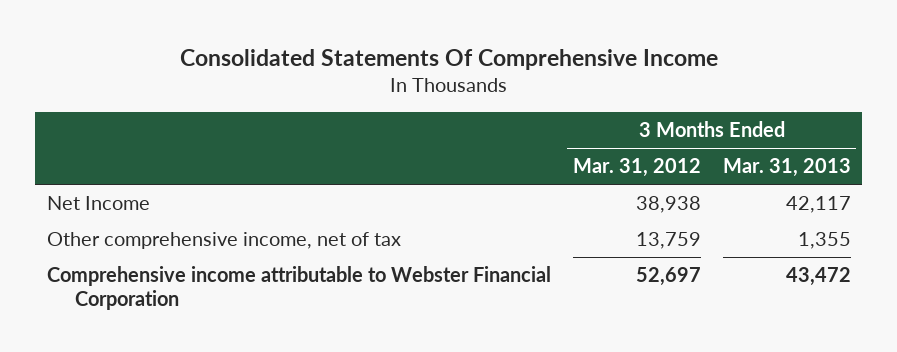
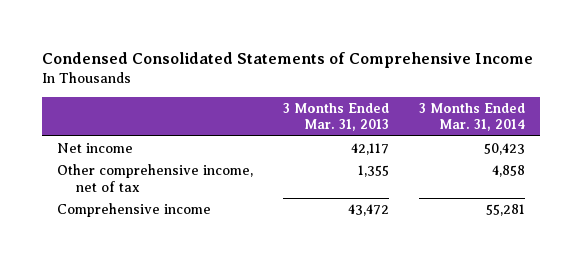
[179,48,718,70] Consolidated Statements Of Comprehensive Income -> [41,51,533,68] Condensed Consolidated Statements of Comprehensive Income
[572,158,701,178] Mar. 31, 2012 -> none
none -> [419,102,526,132] 3 Months Ended Mar. 31, 2014
[46,196,150,211] Net Income -> [56,142,133,153] Net income
[46,266,551,310] Comprehensive income attributable to Webster Financial Corporation -> [56,202,211,217] Comprehensive income

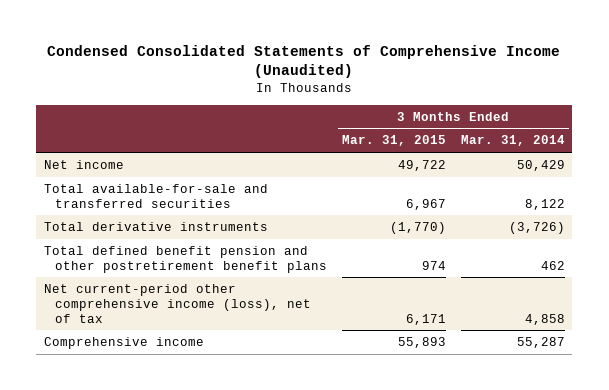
[41,51,533,68] Condensed Consolidated Statements of Comprehensive Income -> [47,44,561,79] Condensed Consolidated Statements of Comprehensive Income (Unaudited)
[283,102,390,132] 3 Months Ended Mar. 31, 2013 -> none
none -> [341,135,446,147] Mar. 31, 2015
[484,142,526,155] 50,423 -> [516,159,565,171] 50,429
none -> [43,183,268,208] Total available-for-sale and transferred securities
none -> [43,221,268,231] Total derivative instruments
none -> [43,245,327,273] Total defined benefit pension and other postretirement benefit plans
[56,163,253,192] Other comprehensive income, net of tax -> [43,283,311,323] Net current-period other comprehensive income (loss), net of tax
[486,203,526,216] 55,281 -> [516,336,565,348] 55,287

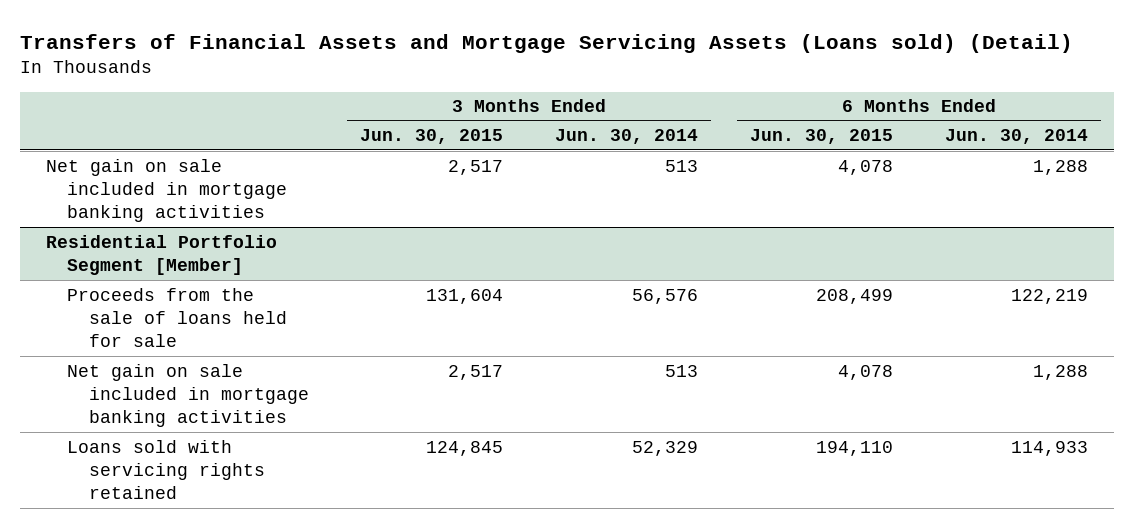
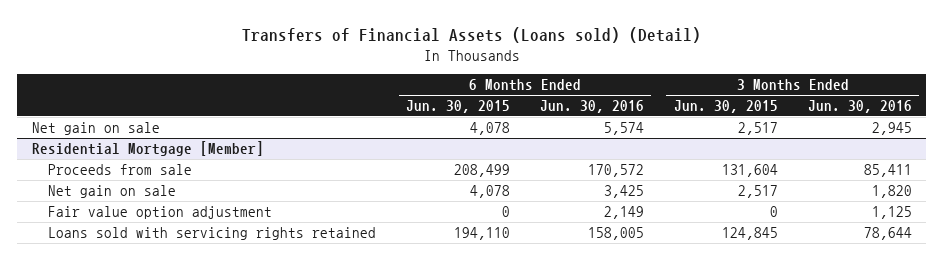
[20,33,1074,53] Transfers of Financial Assets and Mortgage Servicing Assets (Loans sold) (Detail) -> [241,26,701,43] Transfers of Financial Assets (Loans sold) (Detail)
[555,129,699,145] Jun. 30, 2014 -> none
[945,129,1089,145] Jun. 30, 2014 -> none
none -> [539,100,644,114] Jun. 30, 2016
none -> [807,100,912,114] Jun. 30, 2016
[46,234,278,276] Residential Portfolio Segment [Member] -> none
[46,158,288,223] Net gain on sale included in mortgage banking activities -> [32,122,161,136] Net gain on sale
none -> [32,141,265,157] Residential Mortgage [Member]
[67,287,287,348] Proceeds from the sale of loans held for sale -> [48,164,193,176] Proceeds from sale
[67,363,309,428] Net gain on sale included in mortgage banking activities -> [48,185,177,199] Net gain on sale
none -> [48,206,273,220] Fair value option adjustment

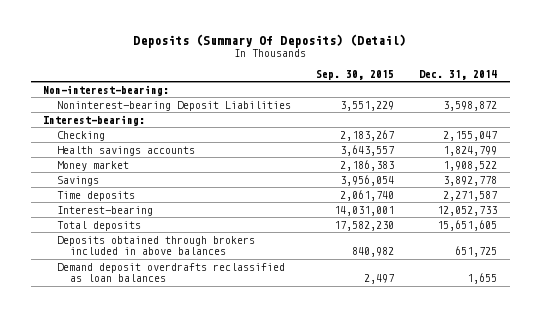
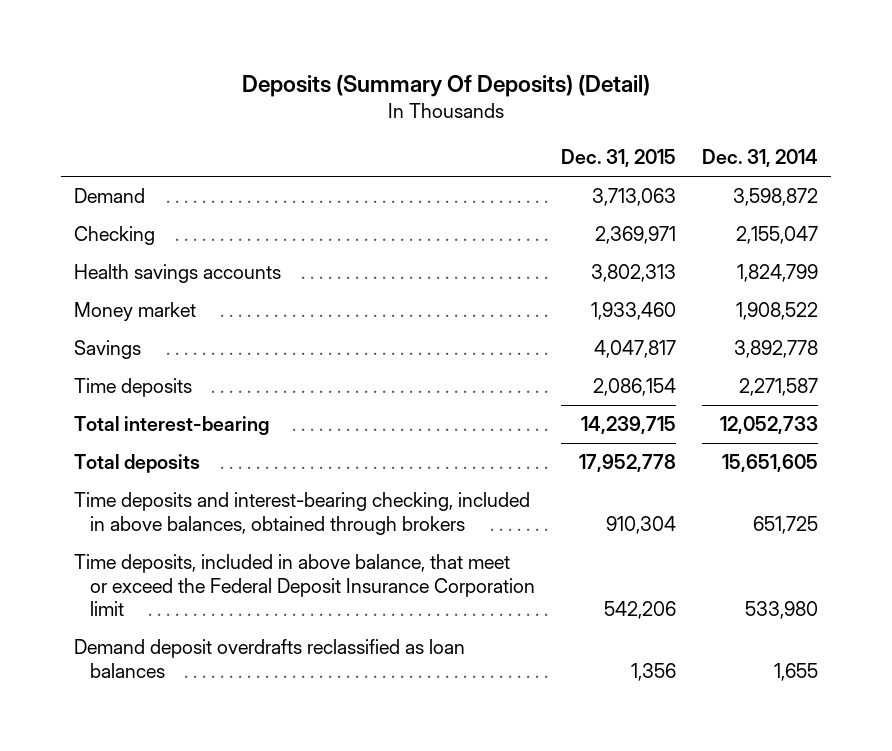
[315,70,394,81] Sep. 30, 2015 -> none
none -> [561,149,677,168] Dec. 31, 2015
[43,84,170,96] Non-interest-bearing: -> none
[43,114,146,126] Interest-bearing: -> none
[56,100,291,111] Noninterest-bearing Deposit Liabilities -> [74,188,146,204] Demand
[56,205,153,216] Interest-bearing -> [74,416,270,436] Total interest-bearing
[56,235,255,256] Deposits obtained through brokers included in above balances -> [74,492,531,535] Time deposits and interest-bearing checking, included in above balances, obtained through brokers
none -> [74,554,536,617] Time deposits, included in above balance, that meet or exceed the Federal Deposit Insurance Corporation limit

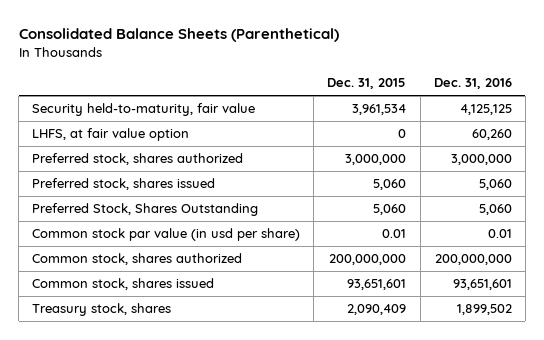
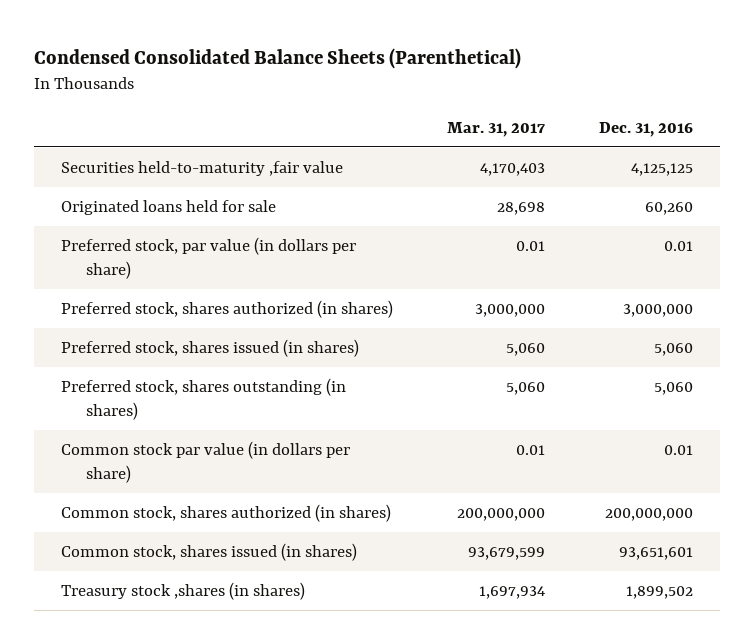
[18,28,339,43] Consolidated Balance Sheets (Parenthetical) -> [34,47,522,69] Condensed Consolidated Balance Sheets (Parenthetical)
[327,78,407,90] Dec. 31, 2015 -> none
none -> [447,122,546,138] Mar. 31, 2017
[32,103,256,117] Security held-to-maturity, fair value -> [61,160,344,176] Securities held-to-maturity ,fair value
[32,128,190,142] LHFS, at fair value option -> [61,199,277,215] Originated loans held for sale
none -> [61,236,357,279] Preferred stock, par value (in dollars per share)
[32,153,244,166] Preferred stock, shares authorized -> [61,299,394,318] Preferred stock, shares authorized (in shares)
[32,178,216,191] Preferred stock, shares issued -> [61,338,360,357] Preferred stock, shares issued (in shares)
[32,203,259,217] Preferred Stock, Shares Outstanding -> [61,377,347,420] Preferred stock, shares outstanding (in shares)
[32,228,301,242] Common stock par value (in usd per share) -> [61,440,351,483] Common stock par value (in dollars per share)
[32,253,243,266] Common stock, shares authorized -> [61,503,392,522] Common stock, shares authorized (in shares)
[32,278,215,291] Common stock, shares issued -> [61,542,358,561] Common stock, shares issued (in shares)
[32,303,172,317] Treasury stock, shares -> [61,581,306,600] Treasury stock ,shares (in shares)

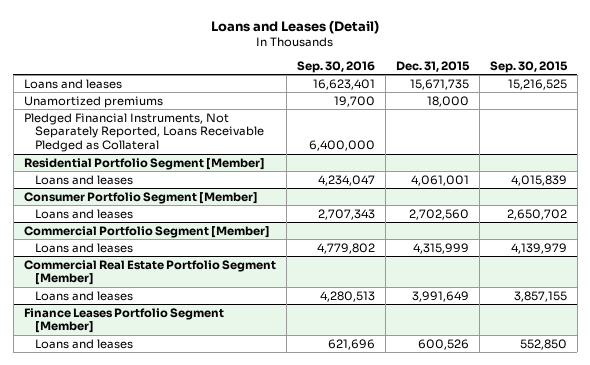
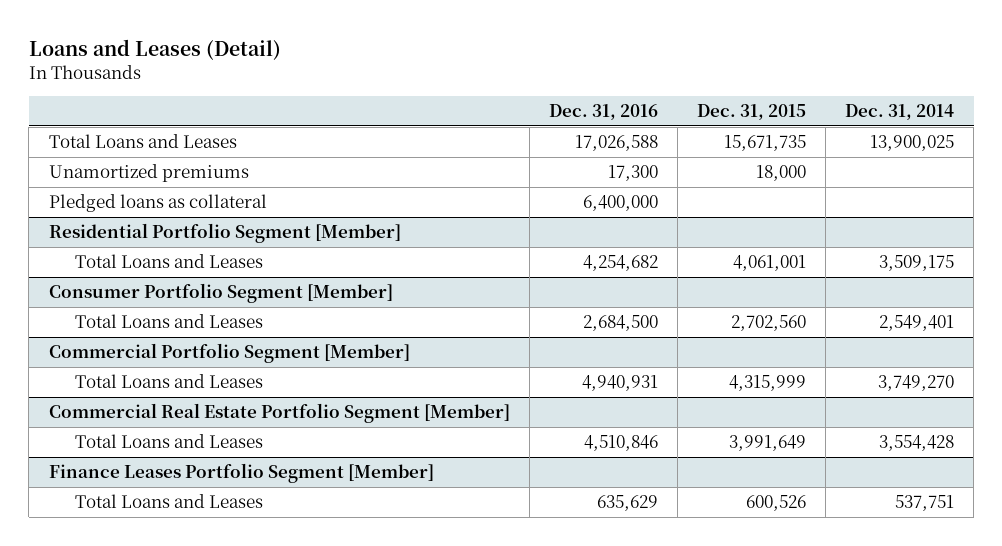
[296,61,375,74] Sep. 30, 2016 -> none
[489,61,568,74] Sep. 30, 2015 -> none
none -> [548,104,658,121] Dec. 31, 2016
none -> [844,104,954,121] Dec. 31, 2014
[23,78,122,89] Loans and leases -> [48,134,237,149] Total Loans and Leases
[23,112,265,153] Pledged Financial Instruments, Not Separately Reported, Loans Receivable Pledged as Collateral -> [48,194,267,213] Pledged loans as collateral
[35,174,134,185] Loans and leases -> [75,254,264,269] Total Loans and Leases
[35,208,134,219] Loans and leases -> [75,314,264,329] Total Loans and Leases
[35,242,134,253] Loans and leases -> [75,374,264,389] Total Loans and Leases
[35,290,134,301] Loans and leases -> [75,434,264,449] Total Loans and Leases
[35,338,134,349] Loans and leases -> [75,494,264,509] Total Loans and Leases

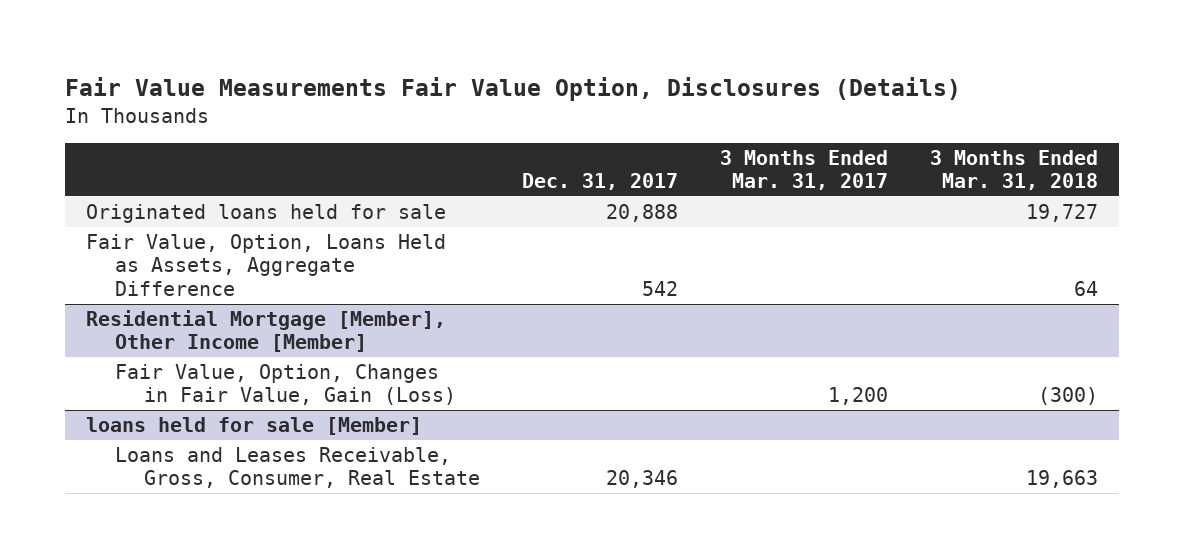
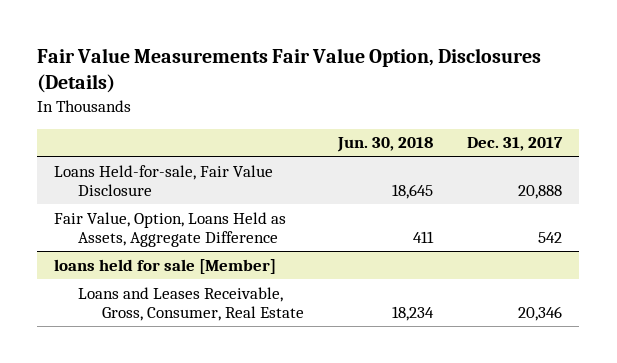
[719,149,888,191] 3 Months Ended Mar. 31, 2017 -> none
[929,149,1098,191] 3 Months Ended Mar. 31, 2018 -> none
none -> [337,137,434,153] Jun. 30, 2018
[86,204,447,224] Originated loans held for sale -> [54,164,274,197] Loans Held-for-sale, Fair Value Disclosure
[86,310,447,353] Residential Mortgage [Member], Other Income [Member] -> none
[115,364,456,406] Fair Value, Option, Changes in Fair Value, Gain (Loss) -> none

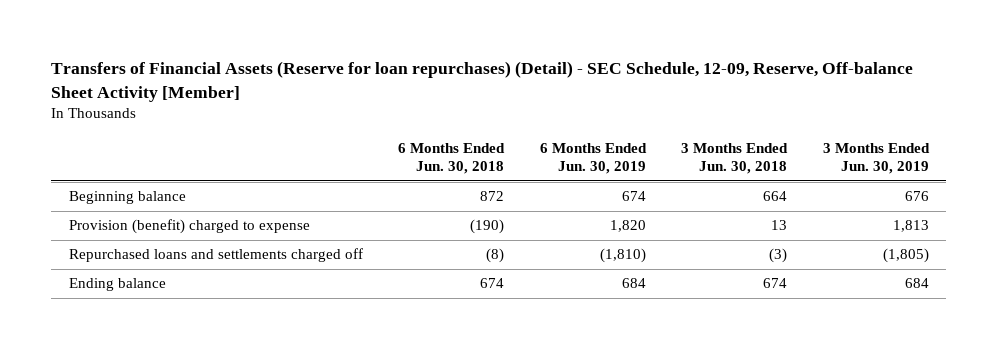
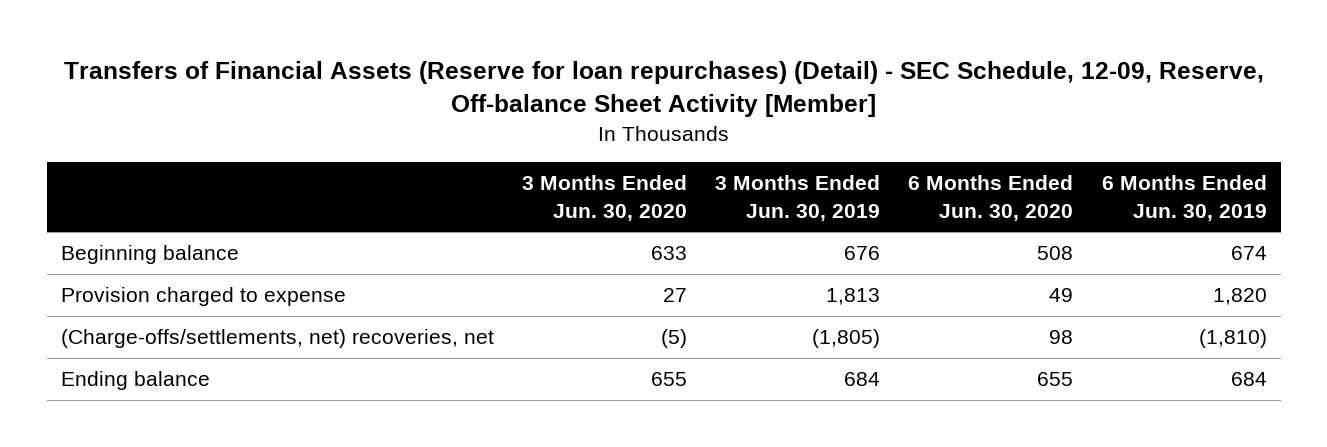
[398,142,506,174] 6 Months Ended Jun. 30, 2018 -> none
[681,142,789,174] 3 Months Ended Jun. 30, 2018 -> none
none -> [522,175,688,221] 3 Months Ended Jun. 30, 2020
none -> [908,175,1074,221] 6 Months Ended Jun. 30, 2020
[68,219,310,235] Provision (benefit) charged to expense -> [60,287,346,307] Provision charged to expense
[68,248,363,263] Repurchased loans and settlements charged off -> [60,329,494,349] (Charge-offs/settlements, net) recoveries, net

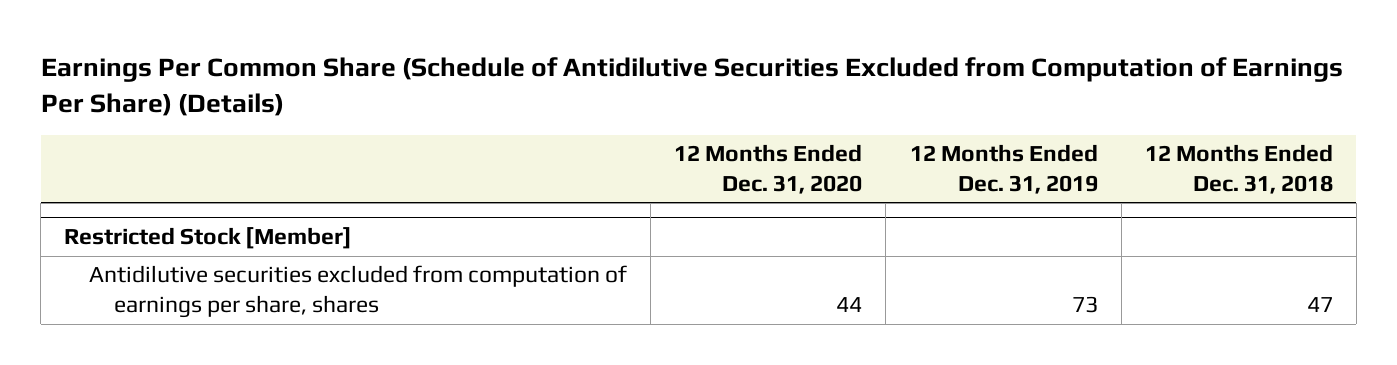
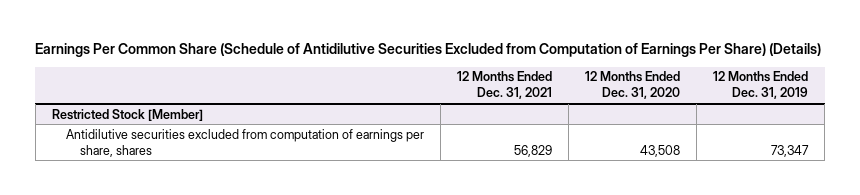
[1144,144,1333,194] 12 Months Ended Dec. 31, 2018 -> none
none -> [456,71,552,100] 12 Months Ended Dec. 31, 2021
[836,297,863,313] 44 -> [639,144,680,157] 43,508
[1071,296,1098,314] 73 -> [771,144,810,157] 73,347

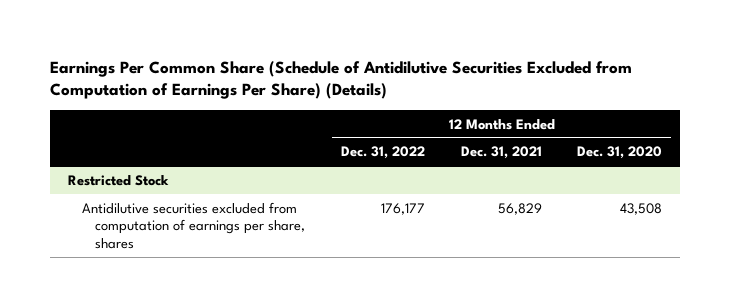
[713,71,809,100] 12 Months Ended Dec. 31, 2019 -> none
none -> [340,146,425,160] Dec. 31, 2022
[51,108,203,121] Restricted Stock [Member] -> [67,174,169,186] Restricted Stock

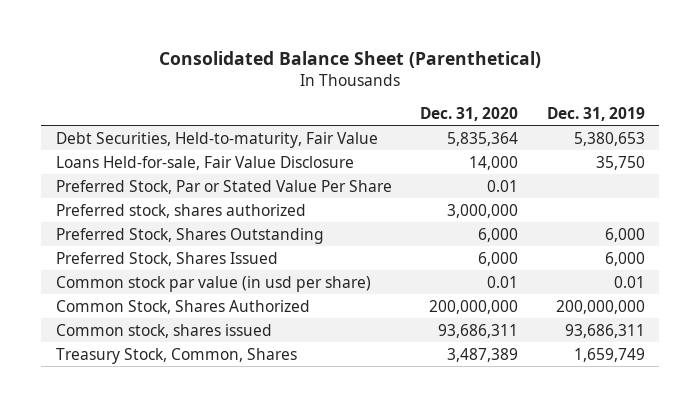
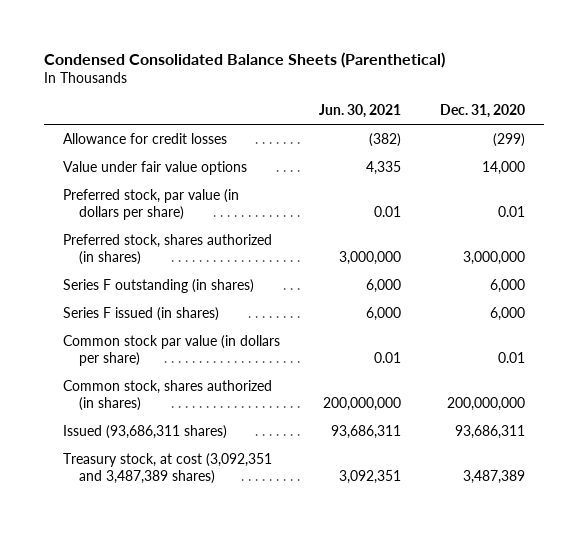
[159,51,542,69] Consolidated Balance Sheet (Parenthetical) -> [44,52,446,69] Condensed Consolidated Balance Sheets (Parenthetical)
[546,107,645,122] Dec. 31, 2019 -> none
none -> [318,104,401,119] Jun. 30, 2021
[55,131,378,148] Debt Securities, Held-to-maturity, Fair Value -> none
none -> [63,132,228,144] Allowance for credit losses
[55,155,354,170] Loans Held-for-sale, Fair Value Disclosure -> [63,160,248,175] Value under fair value options
[55,179,392,194] Preferred Stock, Par or Stated Value Per Share -> [63,188,240,220] Preferred stock, par value (in dollars per share)
[55,203,306,218] Preferred stock, shares authorized -> [63,233,273,265] Preferred stock, shares authorized (in shares)
[55,227,324,244] Preferred Stock, Shares Outstanding -> [63,278,255,293] Series F outstanding (in shares)
[55,251,278,266] Preferred Stock, Shares Issued -> [63,306,220,321] Series F issued (in shares)
[55,275,371,292] Common stock par value (in usd per share) -> [63,334,281,366] Common stock par value (in dollars per share)
[55,299,310,314] Common Stock, Shares Authorized -> [63,379,273,411] Common stock, shares authorized (in shares)
[55,323,272,338] Common stock, shares issued -> [63,424,228,439] Issued (93,686,311 shares)
[55,347,297,364] Treasury Stock, Common, Shares -> [63,452,273,484] Treasury stock, at cost (3,092,351 and 3,487,389 shares)

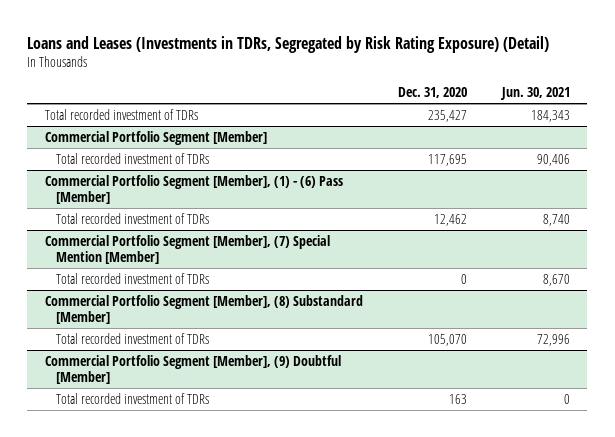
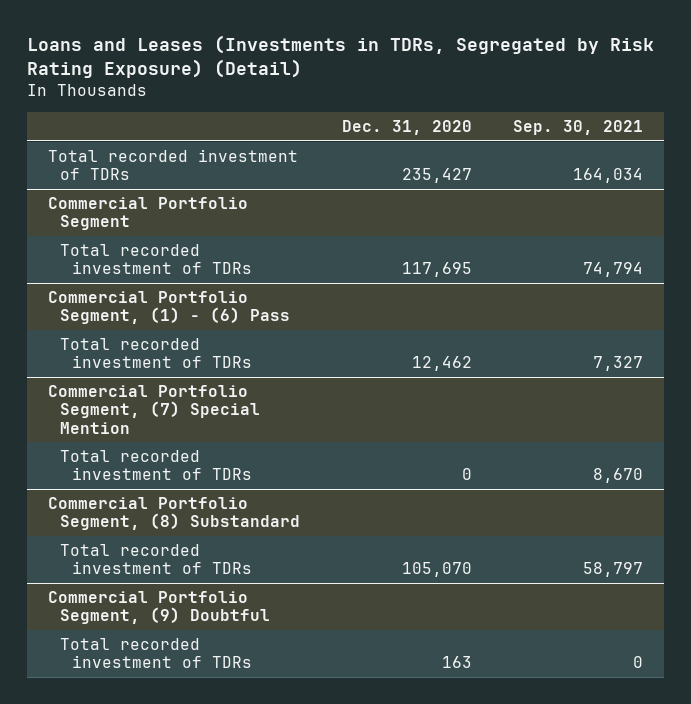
[499,86,570,100] Jun. 30, 2021 -> none
none -> [513,119,644,135] Sep. 30, 2021
[44,131,267,146] Commercial Portfolio Segment [Member] -> [47,196,248,231] Commercial Portfolio Segment
[44,175,343,205] Commercial Portfolio Segment [Member], (1) - (6) Pass [Member] -> [47,290,291,325] Commercial Portfolio Segment, (1) - (6) Pass
[44,235,330,265] Commercial Portfolio Segment [Member], (7) Special Mention [Member] -> [47,384,261,434] Commercial Portfolio Segment, (7) Special Mention
[44,295,363,325] Commercial Portfolio Segment [Member], (8) Substandard [Member] -> [47,496,301,531] Commercial Portfolio Segment, (8) Substandard
[44,355,341,385] Commercial Portfolio Segment [Member], (9) Doubtful [Member] -> [47,590,271,625] Commercial Portfolio Segment, (9) Doubtful

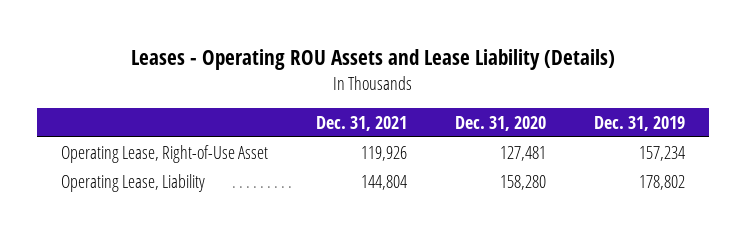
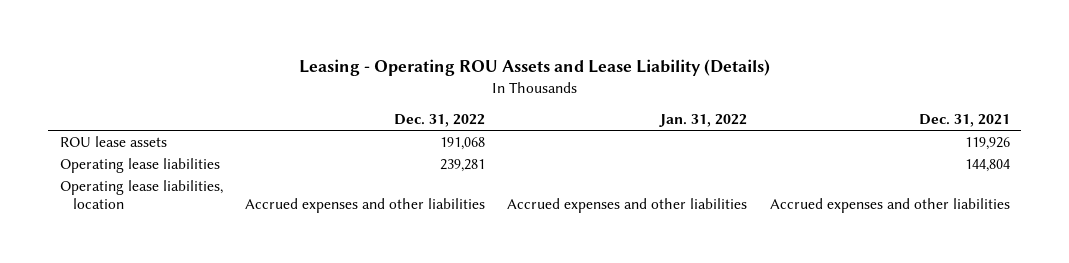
[131,49,616,71] Leases - Operating ROU Assets and Lease Liability (Details) -> [298,59,770,77] Leasing - Operating ROU Assets and Lease Liability (Details)
[455,115,547,131] Dec. 31, 2020 -> none
[594,115,686,131] Dec. 31, 2019 -> none
none -> [394,114,486,128] Dec. 31, 2022
none -> [659,114,748,128] Jan. 31, 2022
[61,144,269,163] Operating Lease, Right-of-Use Asset -> [59,136,167,148] ROU lease assets
[61,173,206,192] Operating Lease, Liability -> [59,158,220,174] Operating lease liabilities
none -> [59,180,223,209] Operating lease liabilities, location

